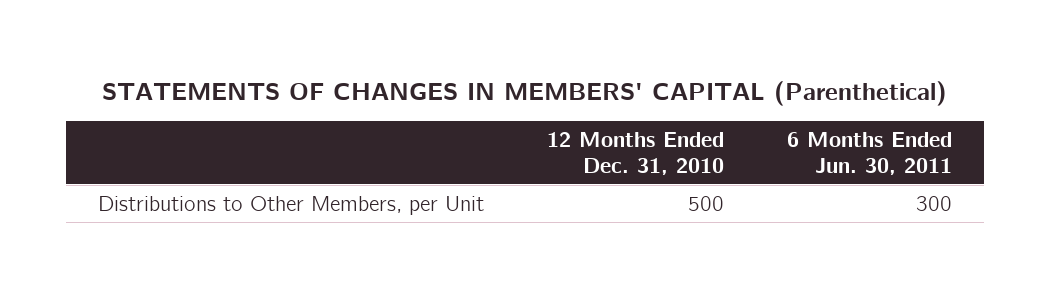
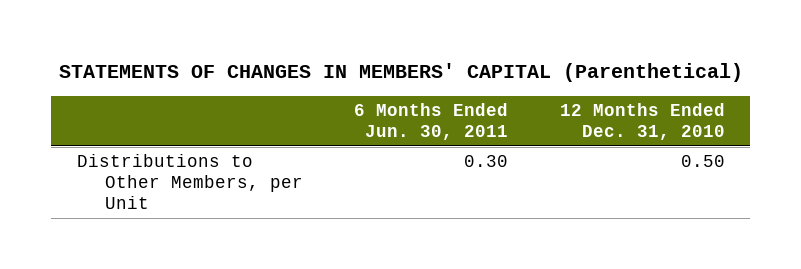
[688,195,725,211] 500 -> [680,155,725,168] 0.50
[916,195,953,211] 300 -> [464,155,509,168] 0.30

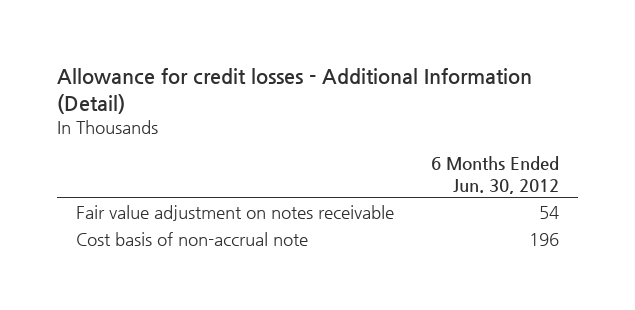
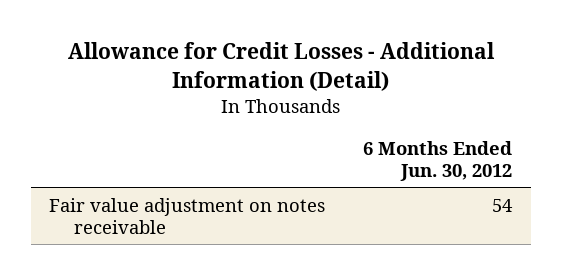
[57,68,533,114] Allowance for credit losses - Additional Information (Detail) -> [67,42,495,91] Allowance for Credit Losses - Additional Information (Detail)
[75,232,308,247] Cost basis of non-accrual note -> none

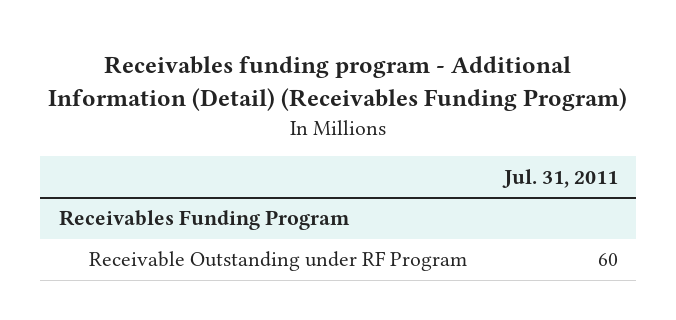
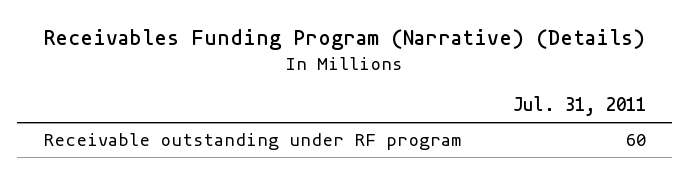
[48,56,628,112] Receivables funding program - Additional Information (Detail) (Receivables Funding Program) -> [43,29,646,51] Receivables Funding Program (Narrative) (Details)
[58,210,350,231] Receivables Funding Program -> none
[88,251,467,272] Receivable Outstanding under RF Program -> [42,133,461,151] Receivable outstanding under RF program

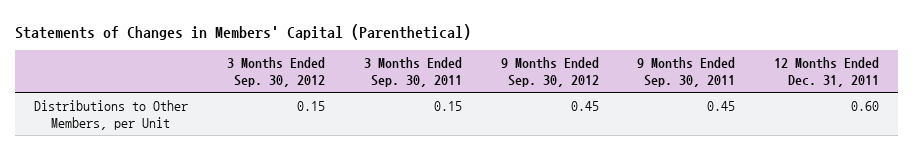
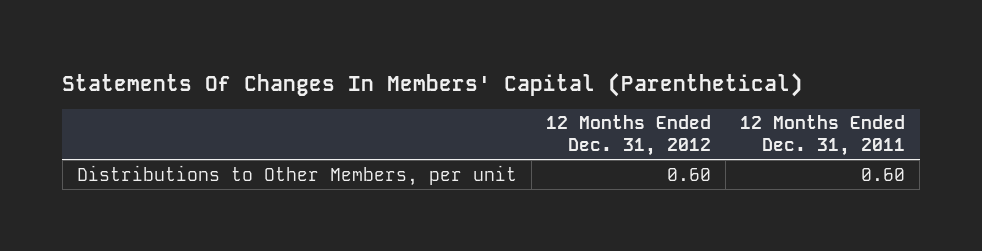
[15,23,472,40] Statements of Changes in Members' Capital (Parenthetical) -> [62,72,804,97] Statements Of Changes In Members' Capital (Parenthetical)
[227,57,326,88] 3 Months Ended Sep. 30, 2012 -> none
[363,57,462,88] 3 Months Ended Sep. 30, 2011 -> none
[500,57,599,88] 9 Months Ended Sep. 30, 2012 -> none
[637,57,736,88] 9 Months Ended Sep. 30, 2011 -> none
none -> [546,115,712,157] 12 Months Ended Dec. 31, 2012
[34,99,189,131] Distributions to Other Members, per Unit -> [76,164,517,186] Distributions to Other Members, per unit

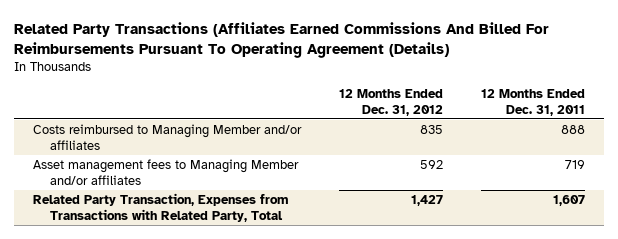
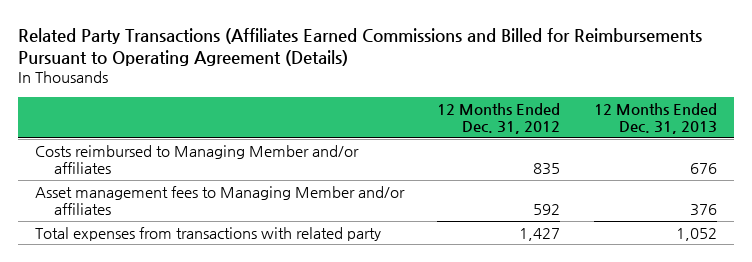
[14,21,550,58] Related Party Transactions (Affiliates Earned Commissions And Billed For Reimbursements Pursuant To Operating Agreement (Details) -> [18,27,703,67] Related Party Transactions (Affiliates Earned Commissions and Billed for Reimbursements Pursuant to Operating Agreement (Details)
[481,88,586,116] 12 Months Ended Dec. 31, 2011 -> none
none -> [593,102,717,135] 12 Months Ended Dec. 31, 2013
[33,192,290,222] Related Party Transaction, Expenses from Transactions with Related Party, Total -> [35,226,382,241] Total expenses from transactions with related party

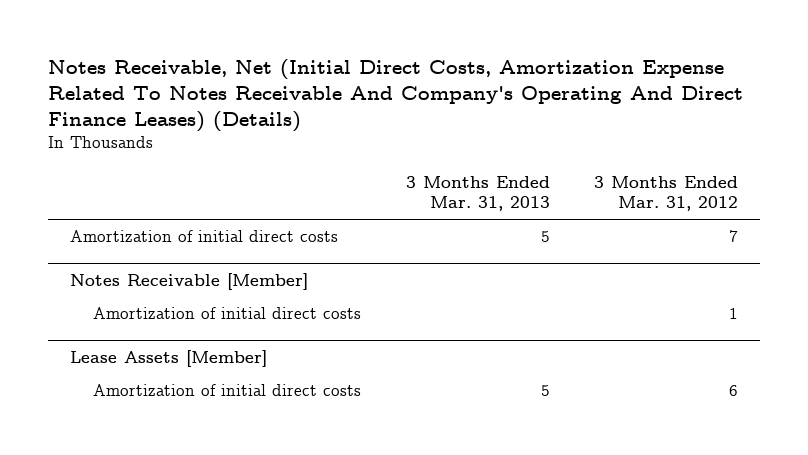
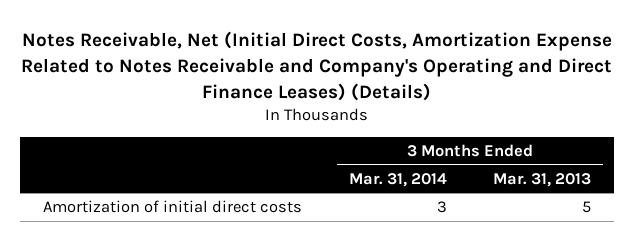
[47,58,743,132] Notes Receivable, Net (Initial Direct Costs, Amortization Expense Related To Notes Receivable And Company's Operating And Direct Finance Leases) (Details) -> [21,31,613,101] Notes Receivable, Net (Initial Direct Costs, Amortization Expense Related to Notes Receivable and Company's Operating and Direct Finance Leases) (Details)
[593,175,738,212] 3 Months Ended Mar. 31, 2012 -> none
none -> [348,172,447,187] Mar. 31, 2014
[69,272,308,290] Notes Receivable [Member] -> none
[93,307,362,320] Amortization of initial direct costs -> none
[69,349,267,367] Lease Assets [Member] -> none
[93,384,362,397] Amortization of initial direct costs -> none

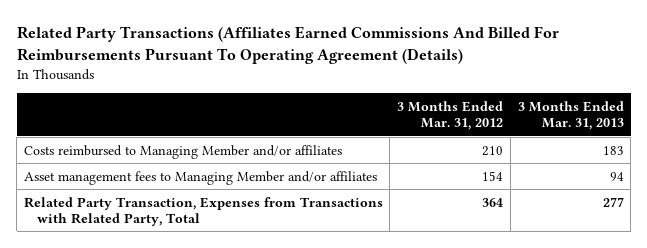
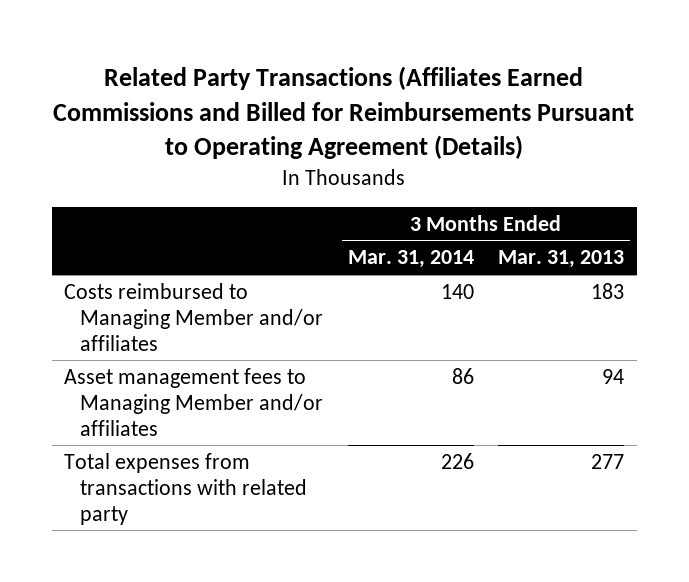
[16,26,559,65] Related Party Transactions (Affiliates Earned Commissions And Billed For Reimbursements Pursuant To Operating Agreement (Details) -> [53,66,635,159] Related Party Transactions (Affiliates Earned Commissions and Billed for Reimbursements Pursuant to Operating Agreement (Details)
[397,101,504,131] 3 Months Ended Mar. 31, 2012 -> none
none -> [347,250,474,269] Mar. 31, 2014
[23,196,383,226] Related Party Transaction, Expenses from Transactions with Related Party, Total -> [64,453,308,525] Total expenses from transactions with related party

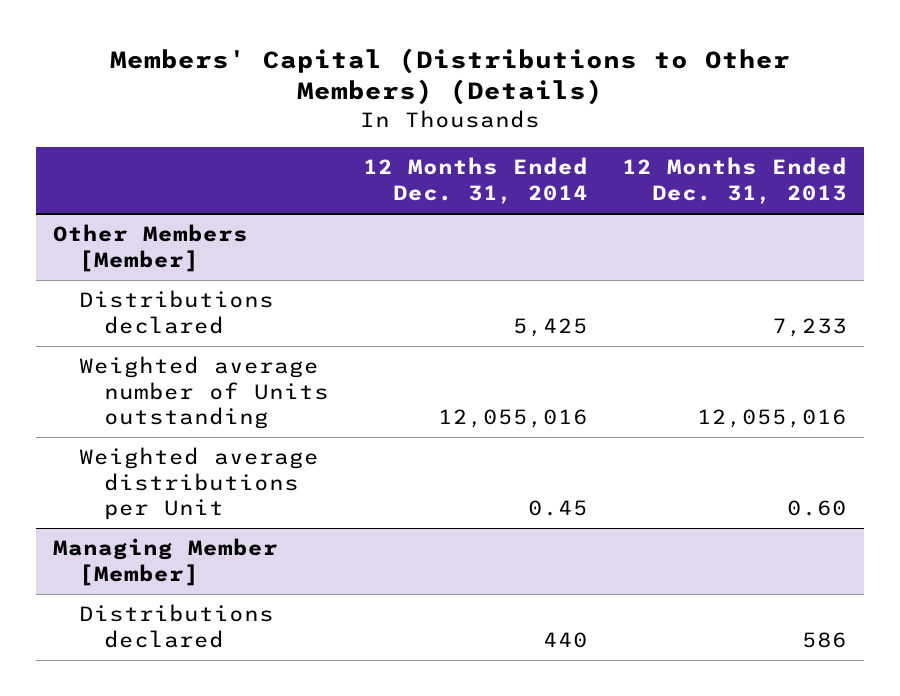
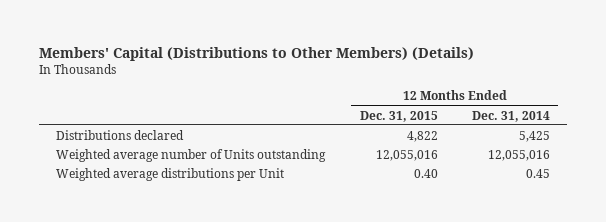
[622,157,848,204] 12 Months Ended Dec. 31, 2013 -> none
none -> [359,110,438,122] Dec. 31, 2015
[53,224,249,272] Other Members [Member] -> none
[53,538,279,586] Managing Member [Member] -> none
[78,604,274,648] Distributions declared -> none

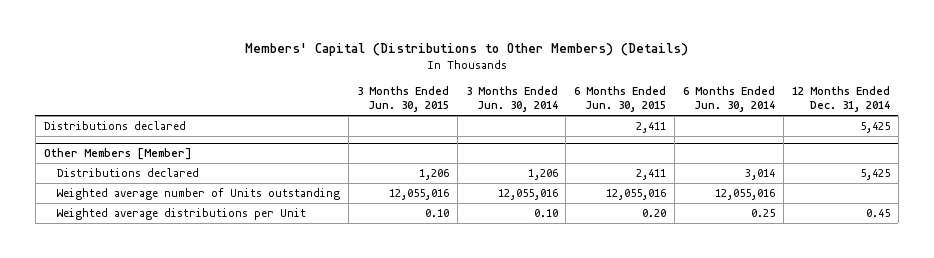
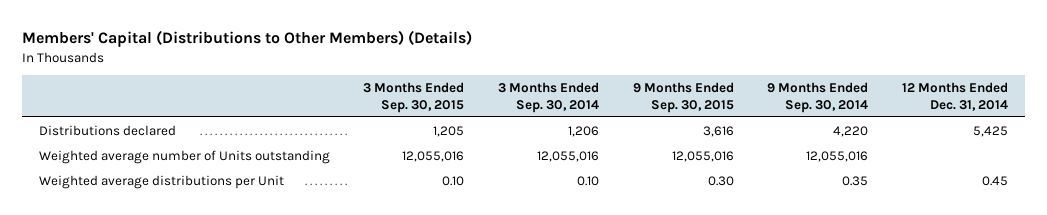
[356,86,449,113] 3 Months Ended Jun. 30, 2015 -> none
[465,86,558,113] 3 Months Ended Jun. 30, 2014 -> none
[574,86,667,113] 6 Months Ended Jun. 30, 2015 -> none
[683,86,776,113] 6 Months Ended Jun. 30, 2014 -> none
none -> [363,82,465,113] 3 Months Ended Sep. 30, 2015
none -> [497,82,599,113] 3 Months Ended Sep. 30, 2014
none -> [632,82,734,113] 9 Months Ended Sep. 30, 2015
none -> [767,82,869,113] 9 Months Ended Sep. 30, 2014
[43,148,192,161] Other Members [Member] -> none
[56,168,199,178] Distributions declared -> none

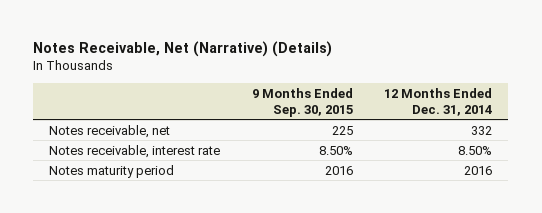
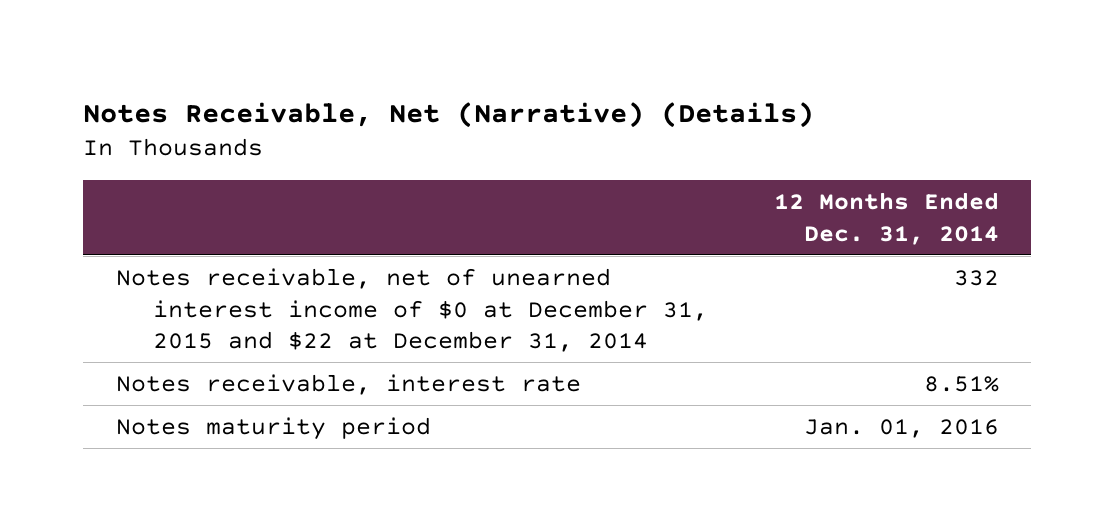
[251,87,353,117] 9 Months Ended Sep. 30, 2015 -> none
[49,124,171,138] Notes receivable, net -> [115,267,708,353] Notes receivable, net of unearned interest income of $0 at December 31, 2015 and $22 at December 31, 2014
[458,145,493,155] 8.50% -> [923,375,999,392] 8.51%
[464,165,493,175] 2016 -> [803,418,999,438] Jan. 01, 2016

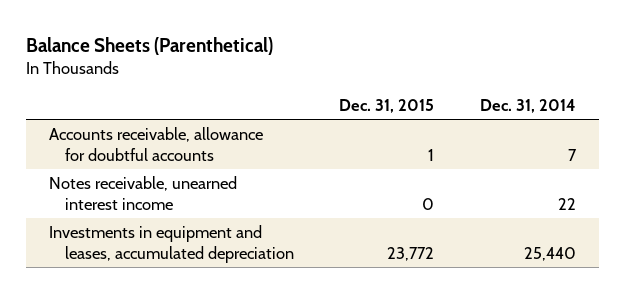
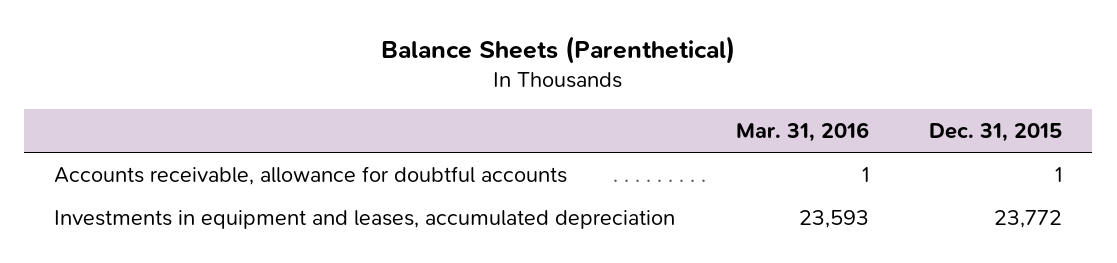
[480,98,577,113] Dec. 31, 2014 -> none
none -> [735,122,869,143] Mar. 31, 2016
[49,175,238,211] Notes receivable, unearned interest income -> none

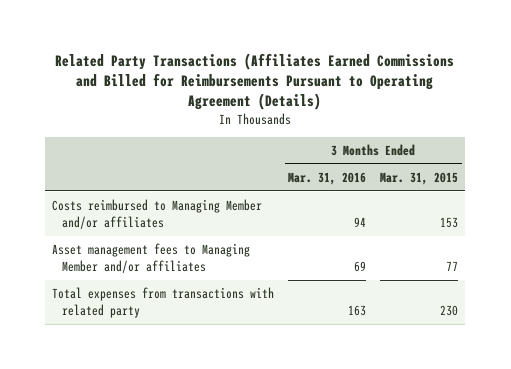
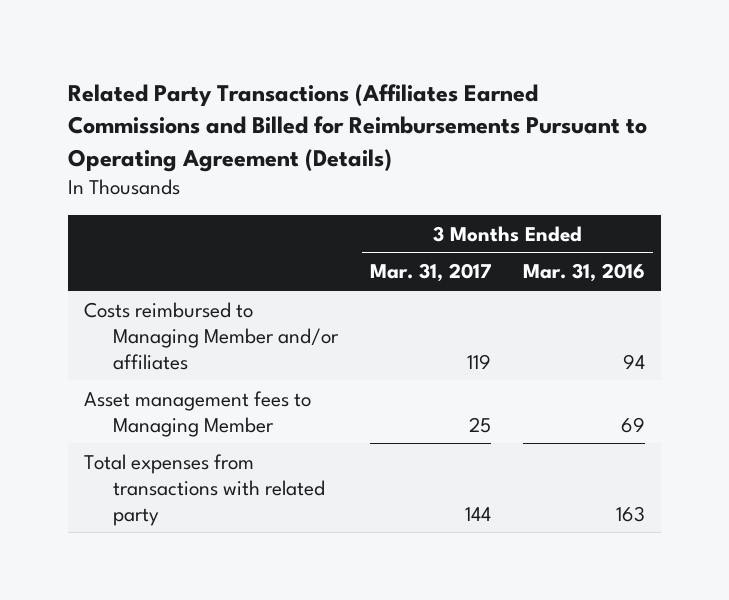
[380,171,459,185] Mar. 31, 2015 -> none
none -> [369,263,491,283] Mar. 31, 2017
[52,243,251,273] Asset management fees to Managing Member and/or affiliates -> [84,390,312,437] Asset management fees to Managing Member

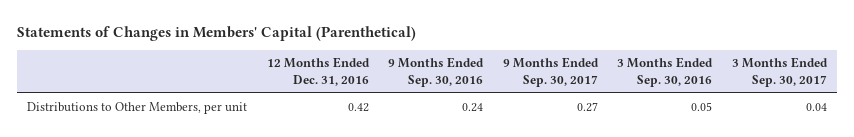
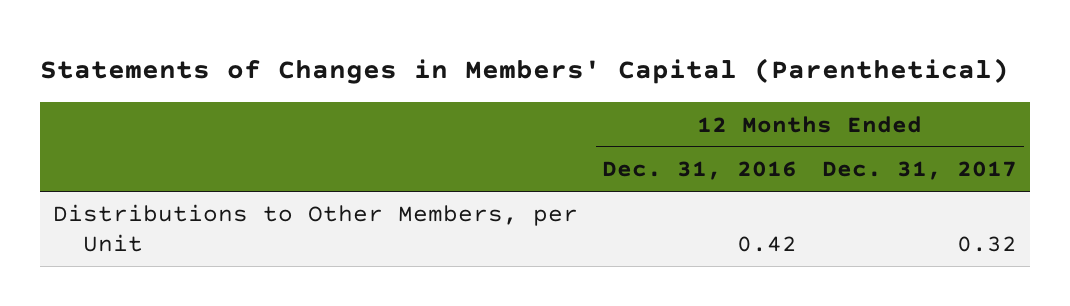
[388,57,485,87] 9 Months Ended Sep. 30, 2016 -> none
[502,57,599,87] 9 Months Ended Sep. 30, 2017 -> none
[617,57,714,87] 3 Months Ended Sep. 30, 2016 -> none
[731,57,828,87] 3 Months Ended Sep. 30, 2017 -> none
none -> [822,161,1018,181] Dec. 31, 2017
[26,102,247,115] Distributions to Other Members, per unit -> [52,204,578,252] Distributions to Other Members, per Unit

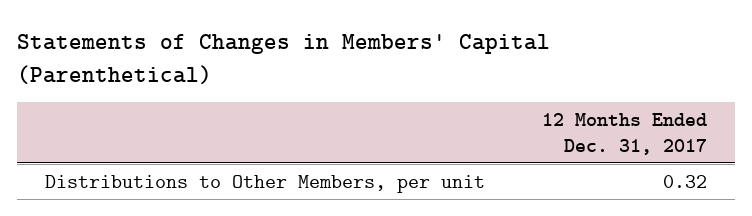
[602,161,798,181] Dec. 31, 2016 -> none
[52,204,578,252] Distributions to Other Members, per Unit -> [45,174,486,193] Distributions to Other Members, per unit

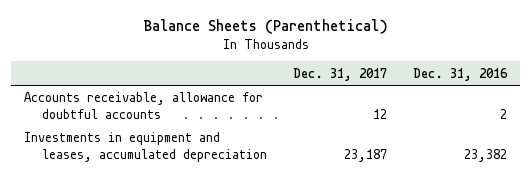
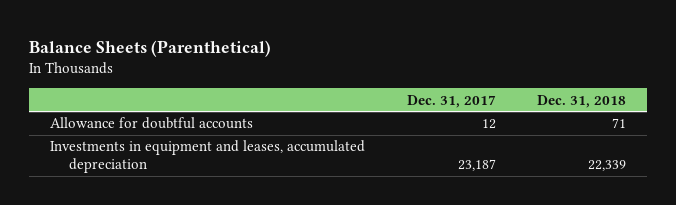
[413,67,509,81] Dec. 31, 2016 -> none
none -> [536,94,626,108] Dec. 31, 2018
[24,92,264,119] Accounts receivable, allowance for doubtful accounts -> [50,117,254,130] Allowance for doubtful accounts

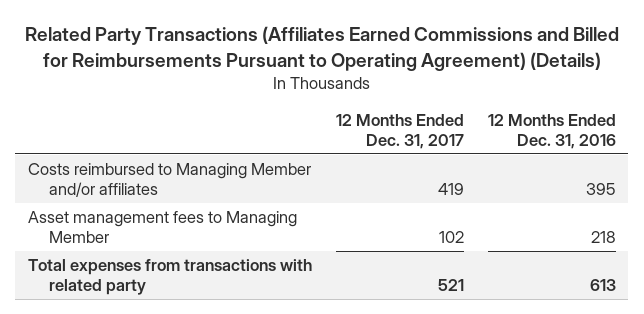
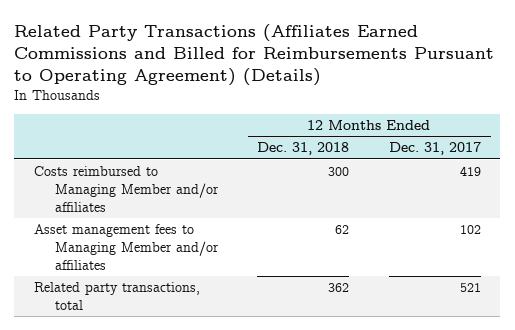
[487,113,616,149] 12 Months Ended Dec. 31, 2016 -> none
none -> [257,142,350,156] Dec. 31, 2018
[27,211,297,244] Asset management fees to Managing Member -> [34,224,220,271] Asset management fees to Managing Member and/or affiliates
[27,259,312,296] Total expenses from transactions with related party -> [34,282,201,311] Related party transactions, total

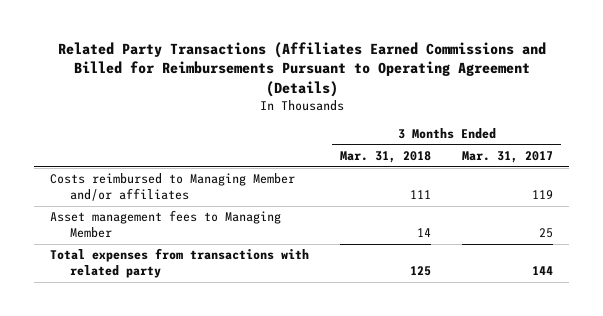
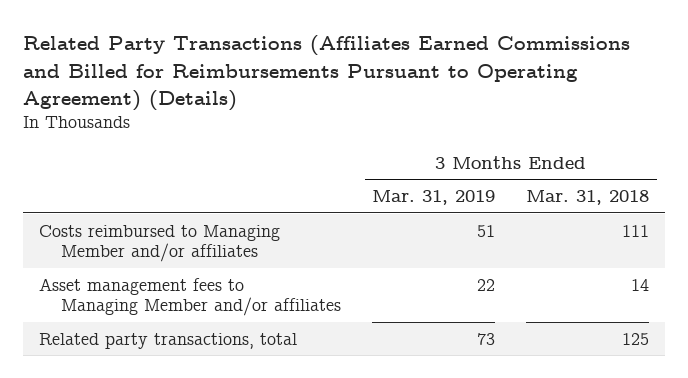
[57,41,546,97] Related Party Transactions (Affiliates Earned Commissions and Billed for Reimbursements Pursuant to Operating Agreement (Details) -> [23,35,631,111] Related Party Transactions (Affiliates Earned Commissions and Billed for Reimbursements Pursuant to Operating Agreement) (Details)
[462,151,554,164] Mar. 31, 2017 -> none
none -> [372,189,496,205] Mar. 31, 2019
[50,210,282,238] Asset management fees to Managing Member -> [38,277,342,317] Asset management fees to Managing Member and/or affiliates
[50,248,310,278] Total expenses from transactions with related party -> [38,332,297,349] Related party transactions, total

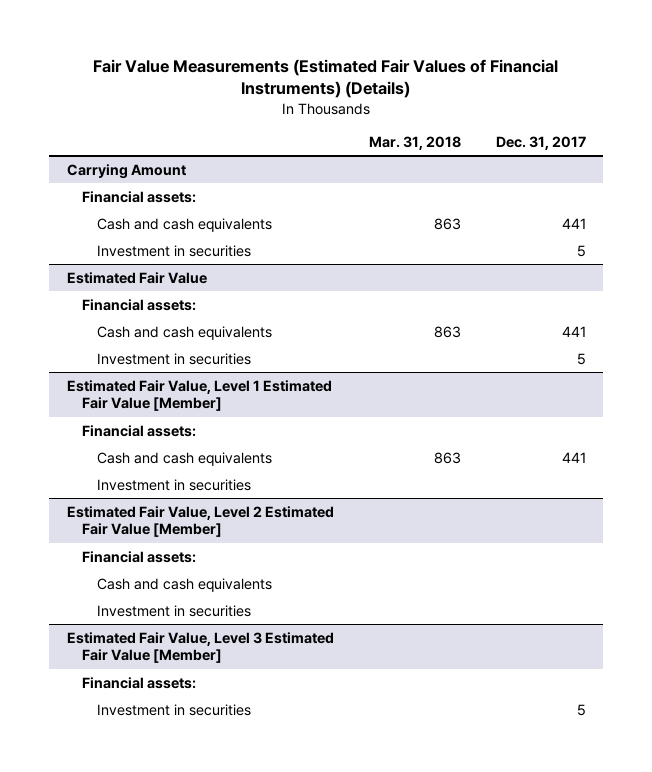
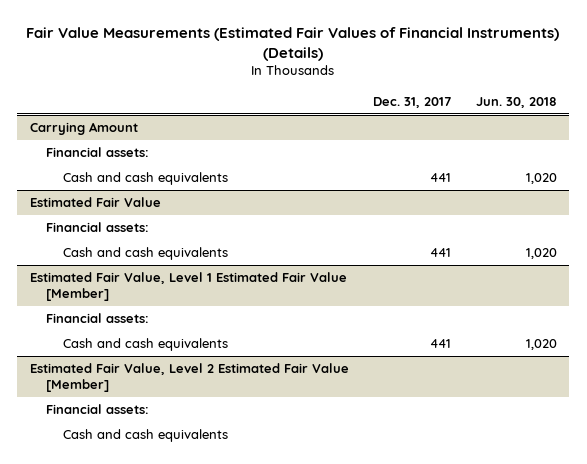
[368,135,461,150] Mar. 31, 2018 -> none
none -> [476,96,558,108] Jun. 30, 2018
[96,244,251,257] Investment in securities -> none
[96,352,251,365] Investment in securities -> none
[96,478,251,491] Investment in securities -> none
[96,604,251,617] Investment in securities -> none
[66,631,334,664] Estimated Fair Value, Level 3 Estimated Fair Value [Member] -> none
[81,676,196,689] Financial assets: -> none
[96,703,251,716] Investment in securities -> none

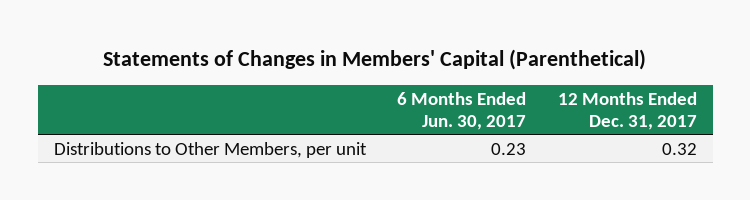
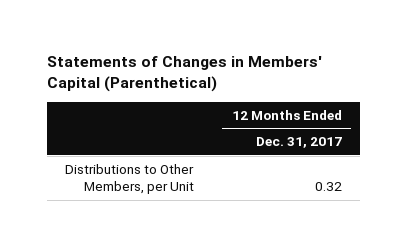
[397,91,527,130] 6 Months Ended Jun. 30, 2017 -> none
[53,141,367,158] Distributions to Other Members, per unit -> [65,164,195,195] Distributions to Other Members, per Unit

